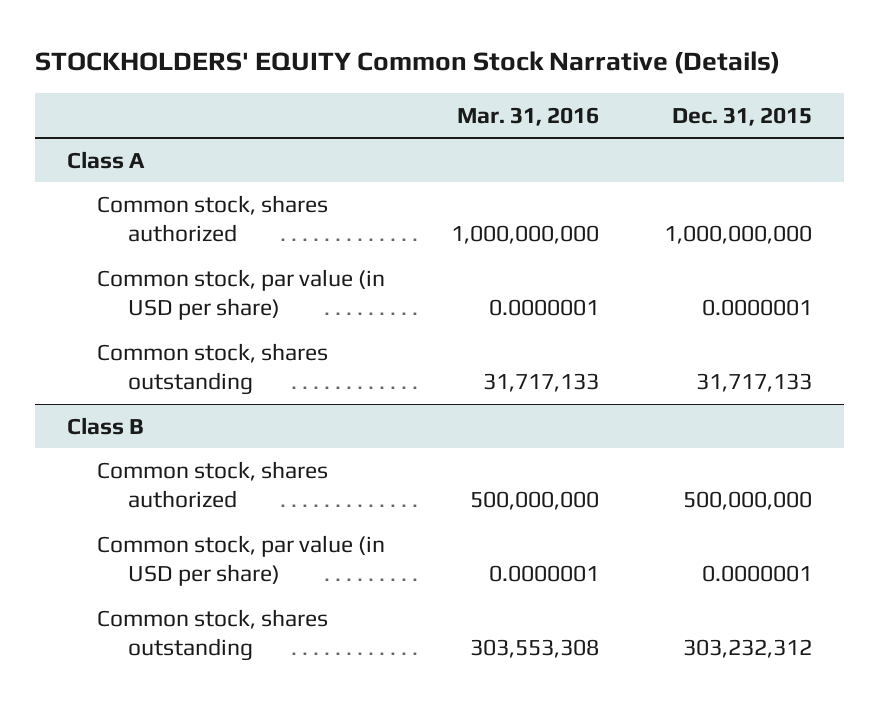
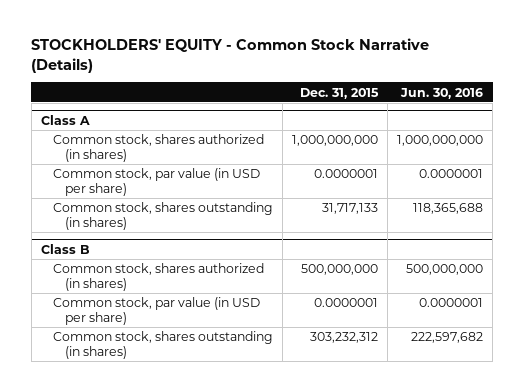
[34,51,780,75] STOCKHOLDERS' EQUITY Common Stock Narrative (Details) -> [31,38,430,73] STOCKHOLDERS' EQUITY - Common Stock Narrative (Details)
[456,106,599,126] Mar. 31, 2016 -> none
none -> [400,87,484,99] Jun. 30, 2016
[97,194,329,243] Common stock, shares authorized -> [52,134,264,162] Common stock, shares authorized (in shares)
[97,342,329,396] Common stock, shares outstanding -> [52,202,273,230] Common stock, shares outstanding (in shares)
[97,460,329,509] Common stock, shares authorized -> [52,263,264,291] Common stock, shares authorized (in shares)
[97,608,329,662] Common stock, shares outstanding -> [52,331,273,359] Common stock, shares outstanding (in shares)

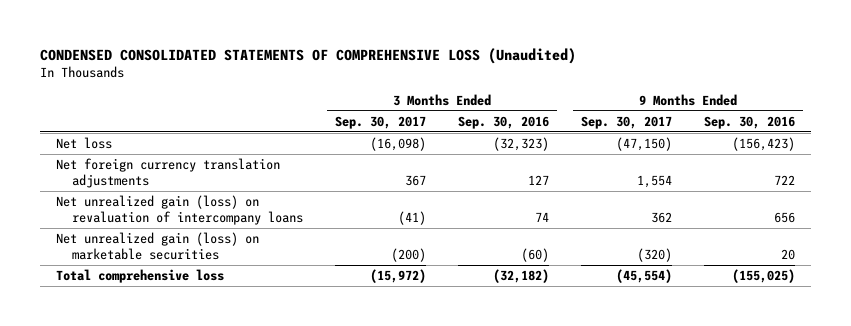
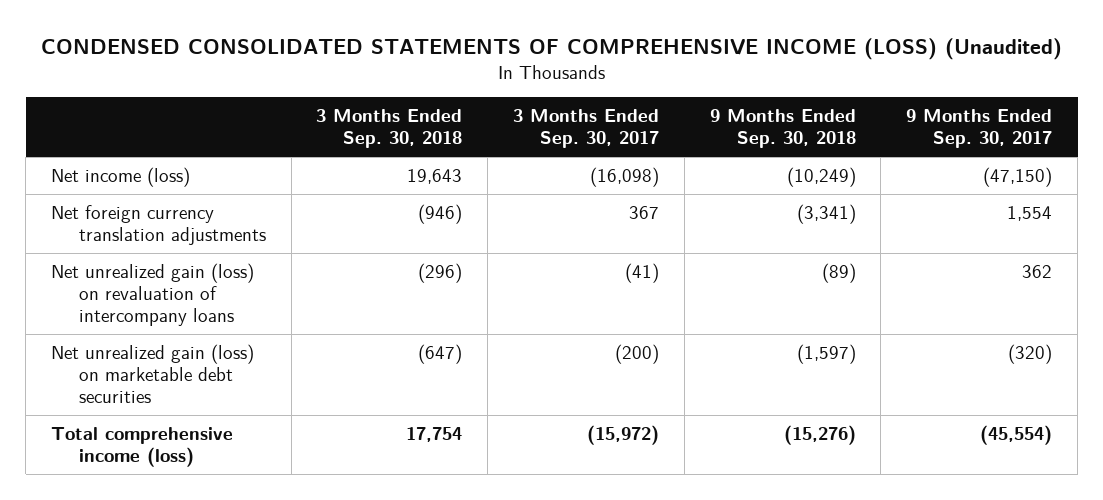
[39,47,576,64] CONDENSED CONSOLIDATED STATEMENTS OF COMPREHENSIVE LOSS (Unaudited) -> [40,38,1062,61] CONDENSED CONSOLIDATED STATEMENTS OF COMPREHENSIVE INCOME (LOSS) (Unaudited)
[458,115,550,129] Sep. 30, 2016 -> none
[704,115,796,129] Sep. 30, 2016 -> none
none -> [316,109,463,149] 3 Months Ended Sep. 30, 2018
none -> [709,109,856,149] 9 Months Ended Sep. 30, 2018
[56,136,113,149] Net loss -> [51,166,191,187] Net income (loss)
[56,231,260,261] Net unrealized gain (loss) on marketable securities -> [51,343,255,404] Net unrealized gain (loss) on marketable debt securities
[56,268,225,283] Total comprehensive loss -> [51,426,234,467] Total comprehensive income (loss)

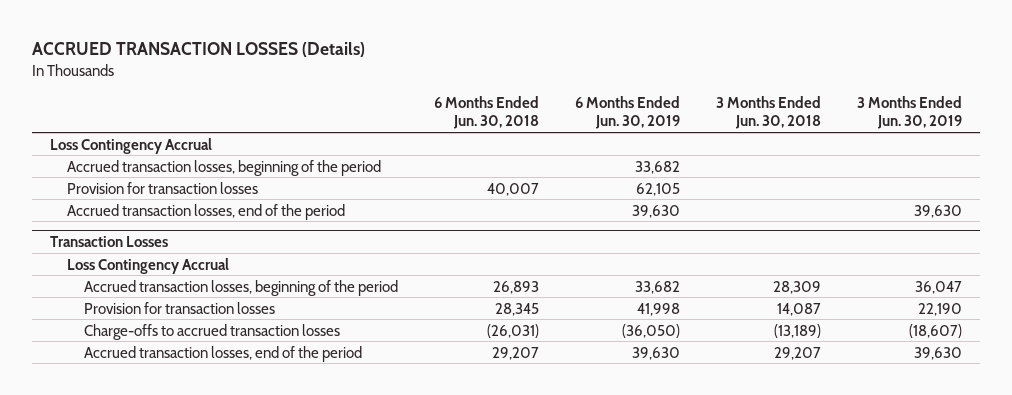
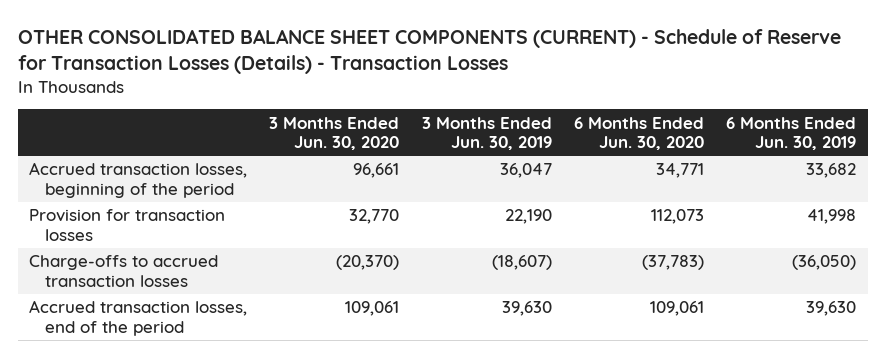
[31,42,365,58] ACCRUED TRANSACTION LOSSES (Details) -> [17,28,841,74] OTHER CONSOLIDATED BALANCE SHEET COMPONENTS (CURRENT) - Schedule of Reserve for Transaction Losses (Details) - Transaction Losses
[433,95,539,130] 6 Months Ended Jun. 30, 2018 -> none
[715,95,821,130] 3 Months Ended Jun. 30, 2018 -> none
none -> [269,116,400,151] 3 Months Ended Jun. 30, 2020
none -> [574,116,705,151] 6 Months Ended Jun. 30, 2020
[49,137,212,154] Loss Contingency Accrual -> none
[66,159,381,176] Accrued transaction losses, beginning of the period -> none
[66,181,258,194] Provision for transaction losses -> none
[66,203,345,220] Accrued transaction losses, end of the period -> none
[49,235,168,247] Transaction Losses -> none
[66,257,229,274] Loss Contingency Accrual -> none

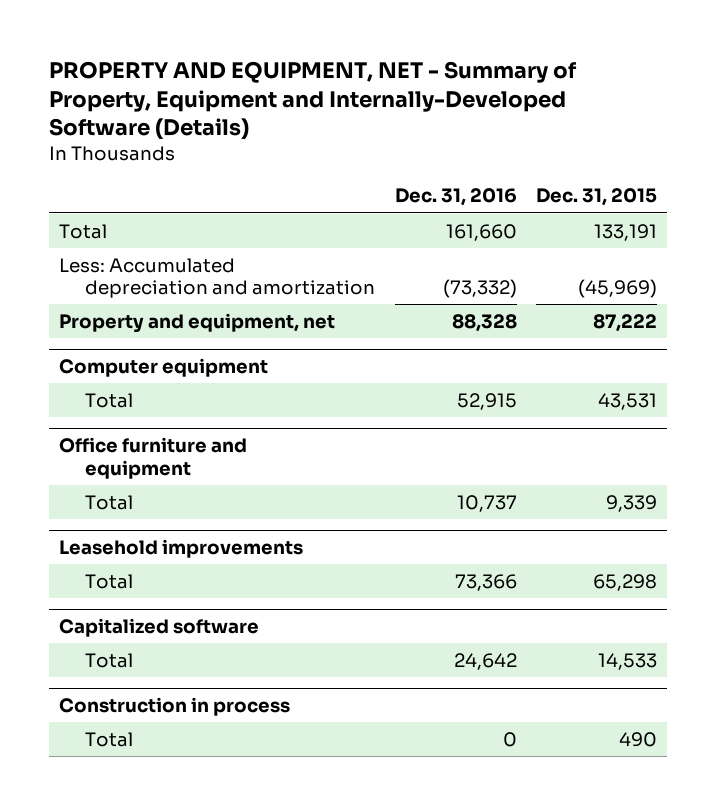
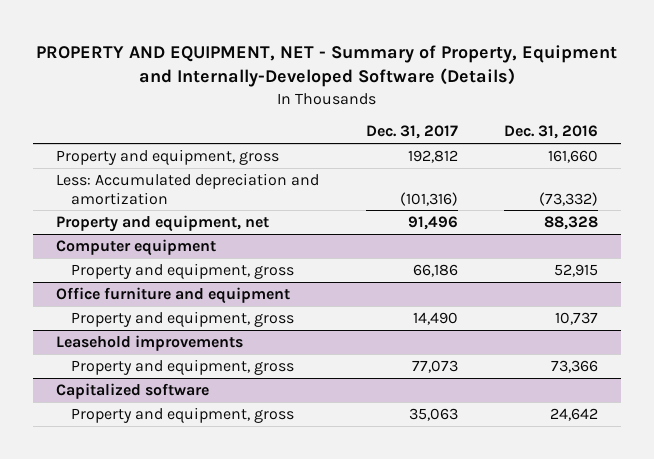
[536,188,658,207] Dec. 31, 2015 -> none
none -> [365,125,458,140] Dec. 31, 2017
[59,223,108,239] Total -> [56,148,280,165] Property and equipment, gross
[84,392,133,408] Total -> [71,262,295,279] Property and equipment, gross
[84,494,133,510] Total -> [71,310,295,327] Property and equipment, gross
[84,573,133,589] Total -> [71,358,295,375] Property and equipment, gross
[59,696,291,716] Construction in process -> none
[84,731,133,747] Total -> none
[84,652,133,668] Total -> [71,406,295,423] Property and equipment, gross

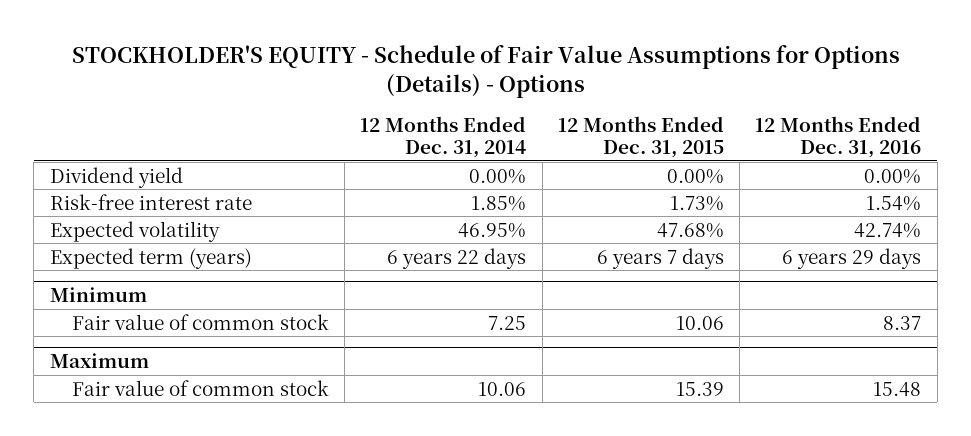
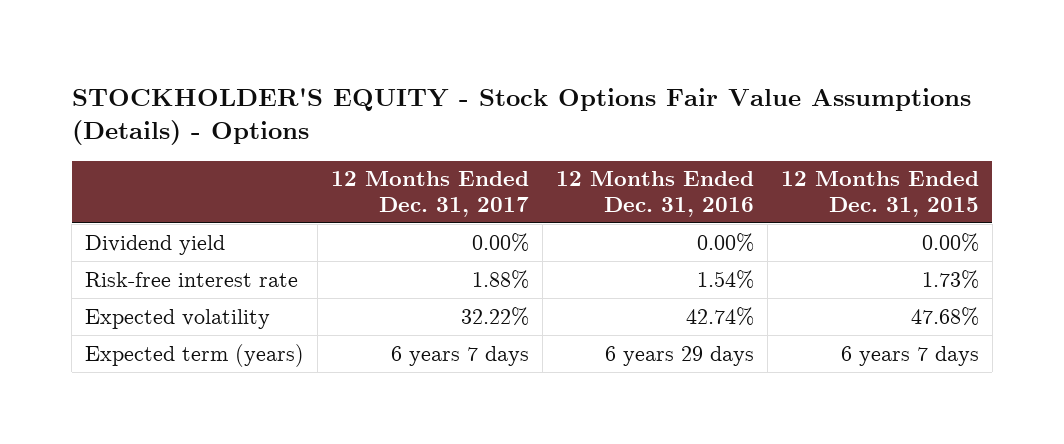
[71,45,900,99] STOCKHOLDER'S EQUITY - Schedule of Fair Value Assumptions for Options (Details) - Options -> [71,87,971,146] STOCKHOLDER'S EQUITY - Stock Options Fair Value Assumptions (Details) - Options
[360,115,527,159] 12 Months Ended Dec. 31, 2014 -> none
none -> [331,171,530,217] 12 Months Ended Dec. 31, 2017
[49,286,147,302] Minimum -> none
[71,313,329,330] Fair value of common stock -> none
[49,352,149,368] Maximum -> none
[71,379,329,396] Fair value of common stock -> none

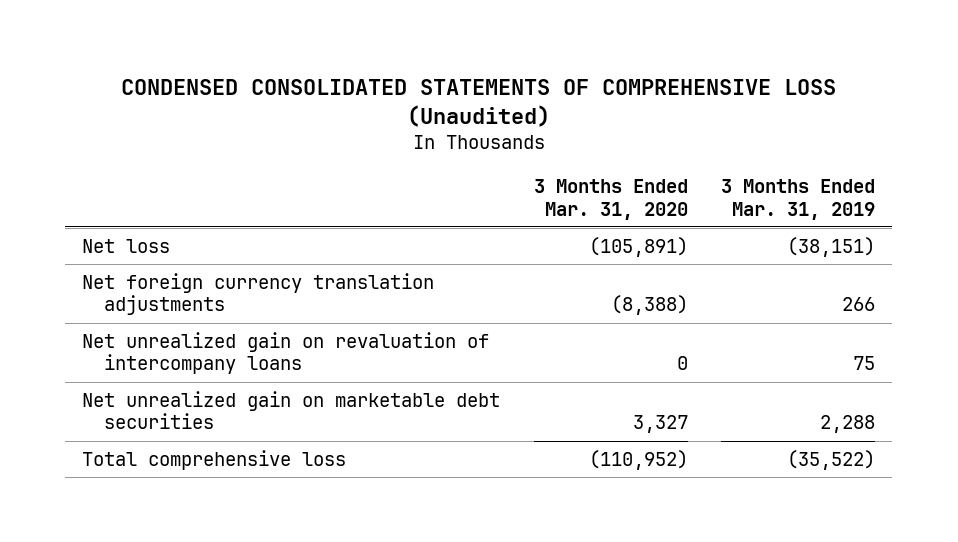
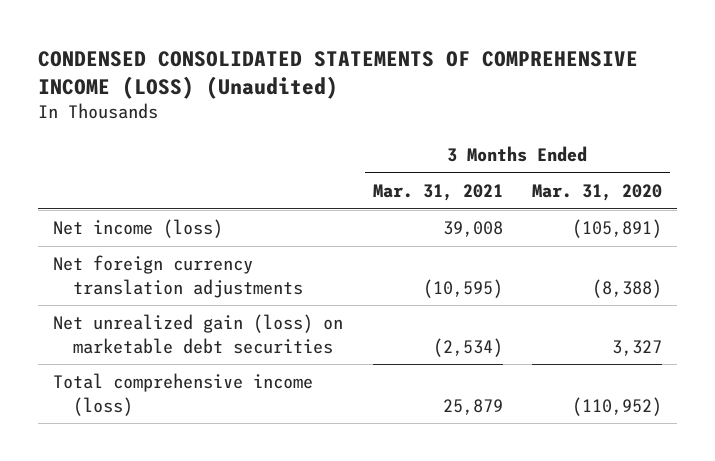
[120,78,836,127] CONDENSED CONSOLIDATED STATEMENTS OF COMPREHENSIVE LOSS (Unaudited) -> [37,50,638,99] CONDENSED CONSOLIDATED STATEMENTS OF COMPREHENSIVE INCOME (LOSS) (Unaudited)
[721,179,876,220] 3 Months Ended Mar. 31, 2019 -> none
none -> [372,184,503,202] Mar. 31, 2021
[82,238,171,253] Net loss -> [52,219,223,239] Net income (loss)
[82,331,490,375] Net unrealized gain on revaluation of intercompany loans -> none
[82,390,501,430] Net unrealized gain on marketable debt securities -> [52,314,343,354] Net unrealized gain (loss) on marketable debt securities
[82,449,347,470] Total comprehensive loss -> [52,373,313,416] Total comprehensive income (loss)

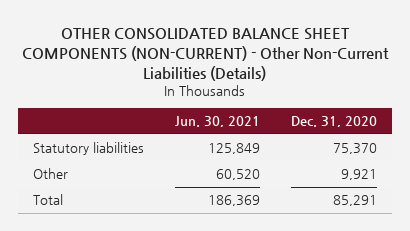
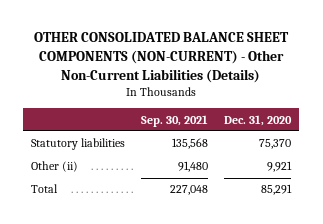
[175,116,261,128] Jun. 30, 2021 -> none
none -> [141,114,209,127] Sep. 30, 2021
[33,168,69,180] Other -> [31,161,79,173] Other (ii)

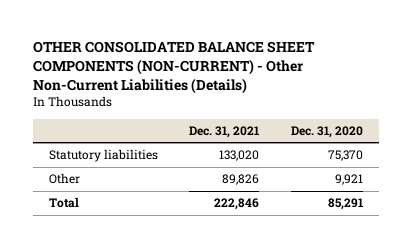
[141,114,209,127] Sep. 30, 2021 -> none
none -> [189,125,260,138] Dec. 31, 2021
[31,161,79,173] Other (ii) -> [48,173,80,185] Other

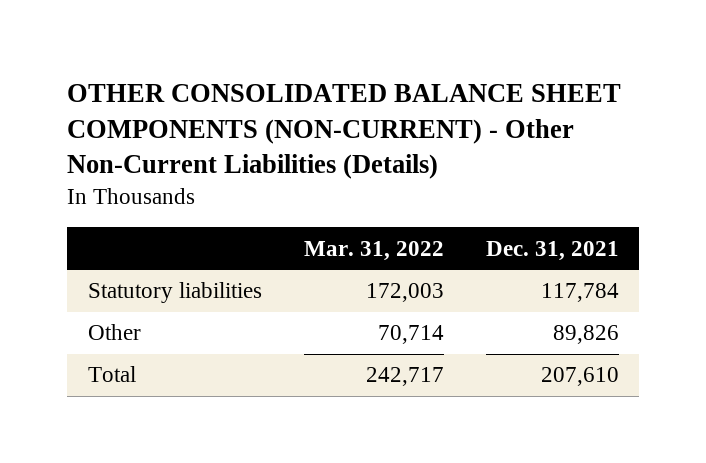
[291,125,364,138] Dec. 31, 2020 -> none
none -> [303,240,444,261] Mar. 31, 2022
[219,150,260,162] 133,020 -> [540,283,619,303] 117,784
[214,198,260,211] 222,846 -> [540,367,619,387] 207,610

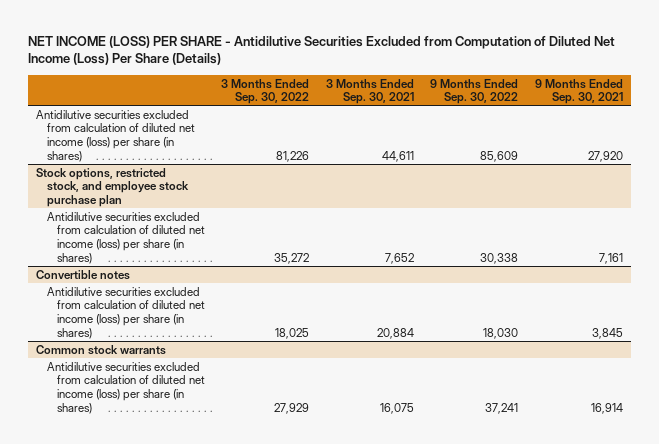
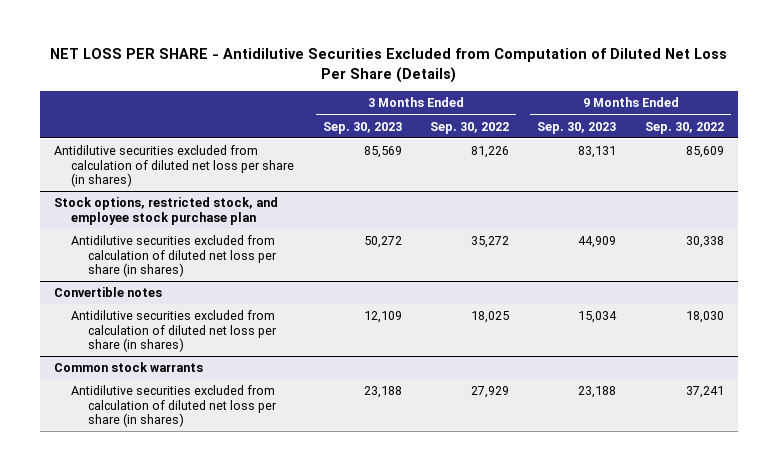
[27,35,615,66] NET INCOME (LOSS) PER SHARE - Antidilutive Securities Excluded from Computation of Diluted Net Income (Loss) Per Share (Details) -> [50,48,728,83] NET LOSS PER SHARE - Antidilutive Securities Excluded from Computation of Diluted Net Loss Per Share (Details)
[325,78,414,105] 3 Months Ended Sep. 30, 2021 -> none
[535,78,624,105] 9 Months Ended Sep. 30, 2021 -> none
none -> [322,121,402,134] Sep. 30, 2023
none -> [537,121,617,134] Sep. 30, 2023
[36,109,195,162] Antidilutive securities excluded from calculation of diluted net income (loss) per share (in shares) -> [54,145,295,188] Antidilutive securities excluded from calculation of diluted net loss per share (in shares)
[46,211,205,264] Antidilutive securities excluded from calculation of diluted net income (loss) per share (in shares) -> [71,235,278,278] Antidilutive securities excluded from calculation of diluted net loss per share (in shares)
[46,286,205,339] Antidilutive securities excluded from calculation of diluted net income (loss) per share (in shares) -> [71,310,278,353] Antidilutive securities excluded from calculation of diluted net loss per share (in shares)
[46,361,205,414] Antidilutive securities excluded from calculation of diluted net income (loss) per share (in shares) -> [71,385,278,428] Antidilutive securities excluded from calculation of diluted net loss per share (in shares)

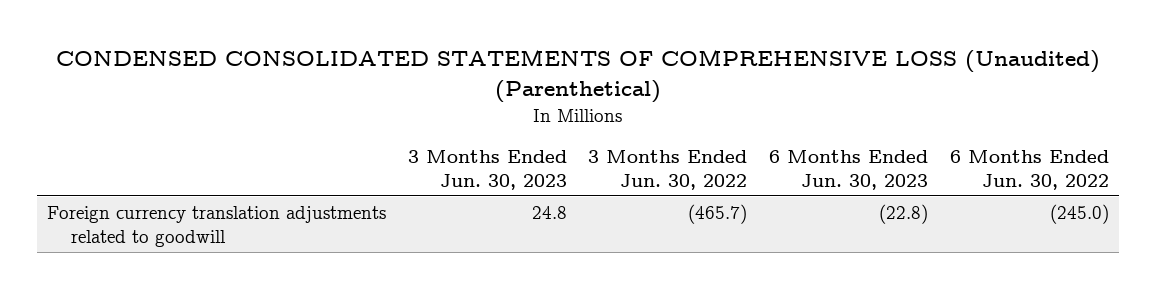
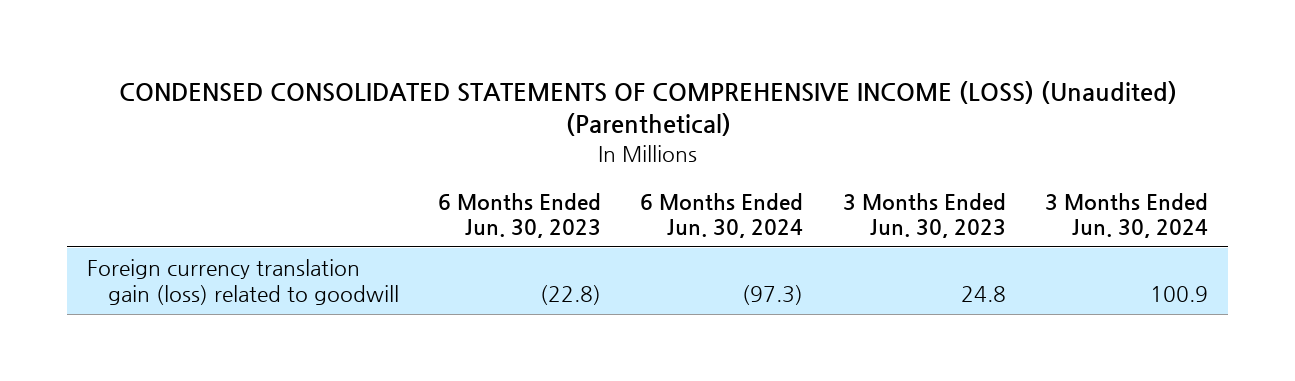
[55,49,1100,103] CONDENSED CONSOLIDATED STATEMENTS OF COMPREHENSIVE LOSS (Unaudited) (Parenthetical) -> [118,80,1177,137] CONDENSED CONSOLIDATED STATEMENTS OF COMPREHENSIVE INCOME (LOSS) (Unaudited) (Parenthetical)
[588,150,748,190] 3 Months Ended Jun. 30, 2022 -> none
[949,150,1109,190] 6 Months Ended Jun. 30, 2022 -> none
none -> [640,192,804,239] 6 Months Ended Jun. 30, 2024
none -> [1045,192,1209,239] 3 Months Ended Jun. 30, 2024
[47,206,387,247] Foreign currency translation adjustments related to goodwill -> [87,259,399,305] Foreign currency translation gain (loss) related to goodwill

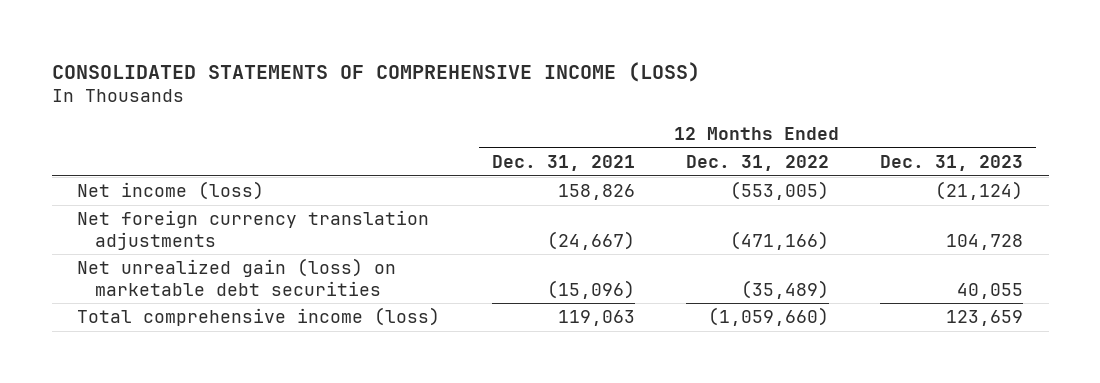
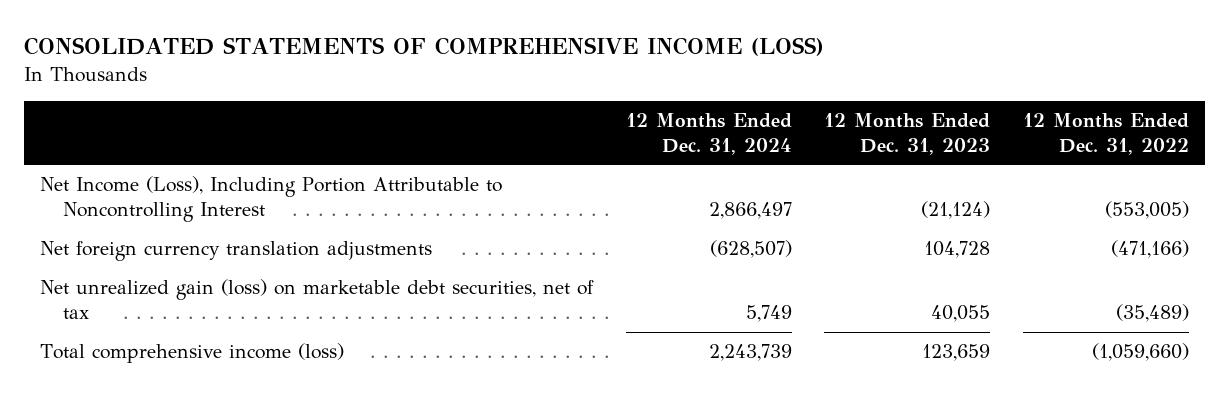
[491,155,635,172] Dec. 31, 2021 -> none
none -> [625,112,792,155] 12 Months Ended Dec. 31, 2024
[77,181,265,201] Net income (loss) -> [40,176,503,223] Net Income (Loss), Including Portion Attributable to Noncontrolling Interest
[77,258,397,296] Net unrealized gain (loss) on marketable debt securities -> [40,279,595,320] Net unrealized gain (loss) on marketable debt securities, net of tax

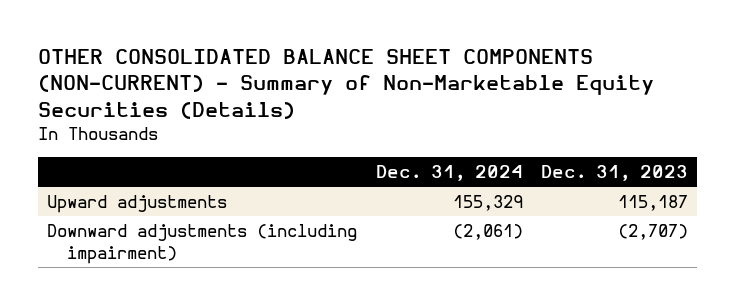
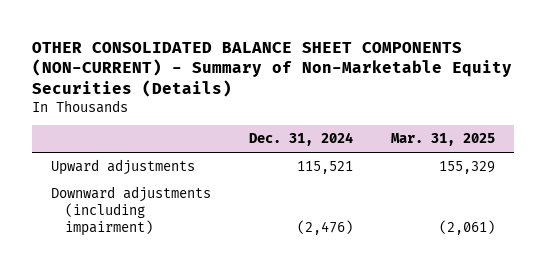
[540,164,688,181] Dec. 31, 2023 -> none
none -> [391,133,496,147] Mar. 31, 2025
[452,195,523,212] 155,329 -> [297,161,354,175] 115,521
[452,224,523,241] (2,061) -> [297,219,354,235] (2,476)

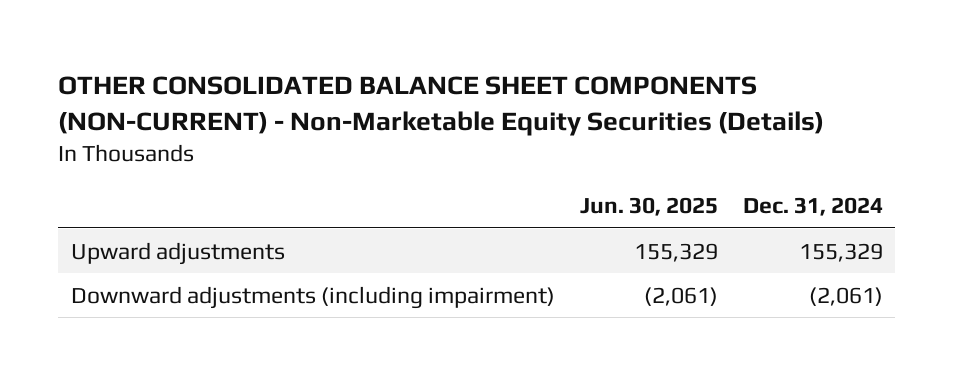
[32,41,513,98] OTHER CONSOLIDATED BALANCE SHEET COMPONENTS (NON-CURRENT) - Summary of Non-Marketable Equity Securities (Details) -> [58,75,825,136] OTHER CONSOLIDATED BALANCE SHEET COMPONENTS (NON-CURRENT) - Non-Marketable Equity Securities (Details)
[391,133,496,147] Mar. 31, 2025 -> none
none -> [579,197,718,217] Jun. 30, 2025
[297,161,354,175] 115,521 -> [798,242,883,262] 155,329
[297,219,354,235] (2,476) -> [808,286,883,306] (2,061)

